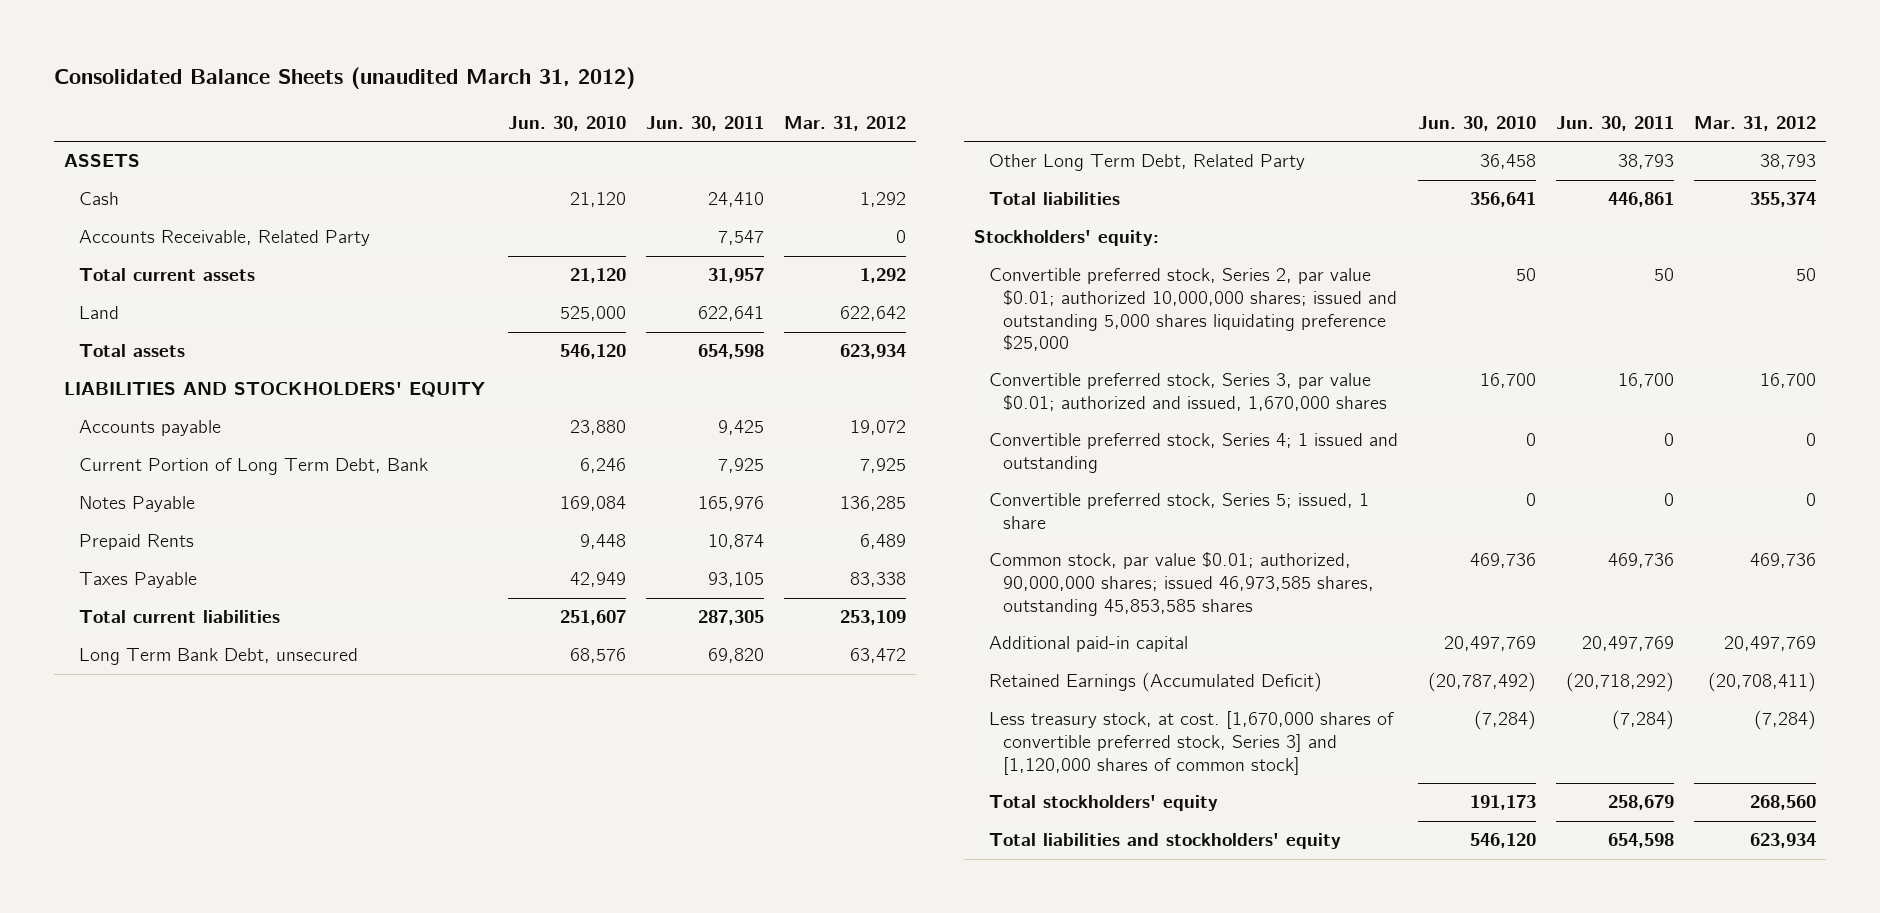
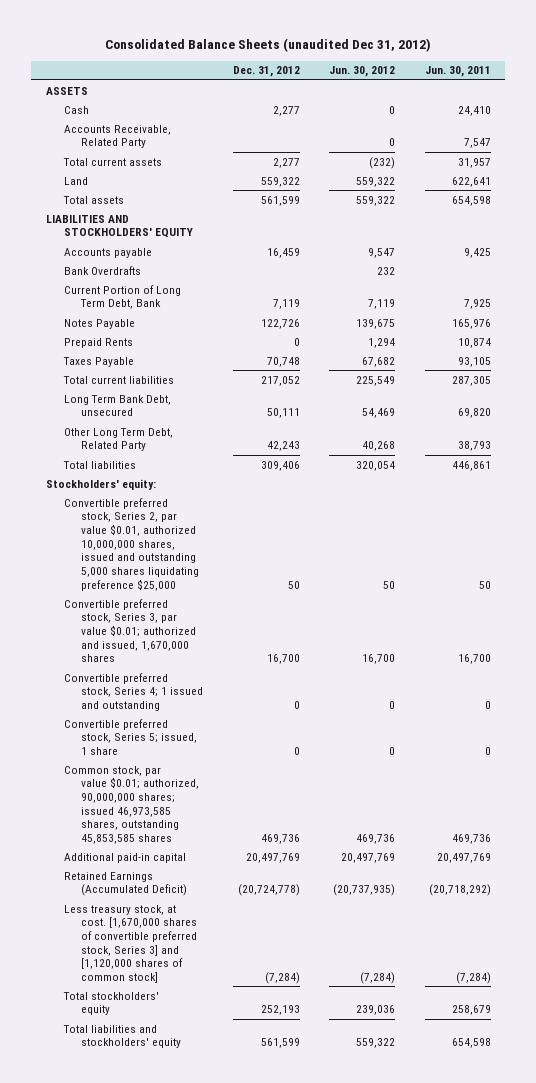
[54,67,636,90] Consolidated Balance Sheets (unaudited March 31, 2012) -> [105,38,432,53] Consolidated Balance Sheets (unaudited Dec 31, 2012)
[508,115,627,131] Jun. 30, 2010 -> none
[784,115,907,131] Mar. 31, 2012 -> none
none -> [232,66,300,78] Dec. 31, 2012
none -> [329,66,396,78] Jun. 30, 2012
none -> [63,265,141,275] Bank Overdrafts
[988,268,1398,352] Convertible preferred stock, Series 2, par value $0.01; authorized 10,000,000 shares; issued and outstanding 5,000 shares liquidating preference $25,000 -> [63,497,200,591] Convertible preferred stock, Series 2, par value $0.01, authorized 10,000,000 shares, issued and outstanding 5,000 shares liquidating preference $25,000

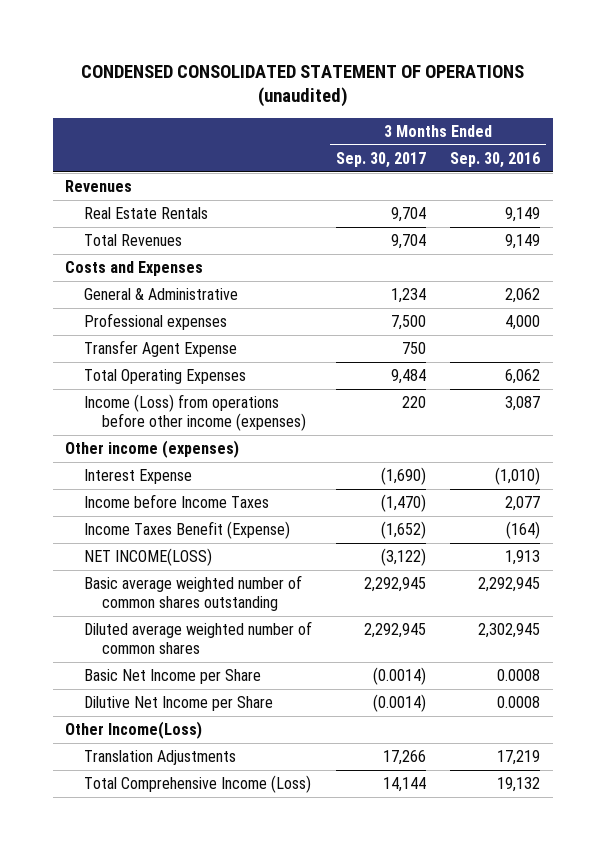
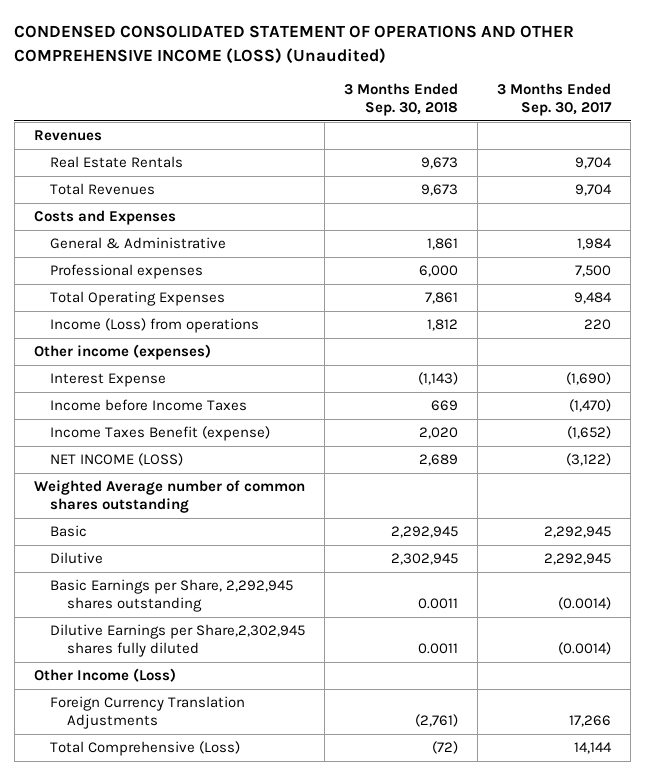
[80,64,524,108] CONDENSED CONSOLIDATED STATEMENT OF OPERATIONS (unaudited) -> [14,25,575,64] CONDENSED CONSOLIDATED STATEMENT OF OPERATIONS AND OTHER COMPREHENSIVE INCOME (LOSS) (Unaudited)
[450,151,541,168] Sep. 30, 2016 -> none
none -> [344,82,459,116] 3 Months Ended Sep. 30, 2018
[391,287,427,303] 1,234 -> [577,238,613,251] 1,984
[83,339,237,357] Transfer Agent Expense -> none
[83,393,307,431] Income (Loss) from operations before other income (expenses) -> [50,318,260,334] Income (Loss) from operations
[83,520,290,539] Income Taxes Benefit (Expense) -> [50,426,271,442] Income Taxes Benefit (expense)
[83,547,212,566] NET INCOME(LOSS) -> [50,453,184,467] NET INCOME (LOSS)
none -> [33,480,305,514] Weighted Average number of common shares outstanding
[83,574,302,611] Basic average weighted number of common shares outstanding -> [50,525,88,538] Basic
[83,620,312,654] Diluted average weighted number of common shares -> [50,552,104,565] Dilutive
[83,668,261,684] Basic Net Income per Share -> [50,579,294,613] Basic Earnings per Share, 2,292,945 shares outstanding
[83,695,273,711] Dilutive Net Income per Share -> [50,624,306,658] Dilutive Earnings per Share,2,302,945 shares fully diluted
[65,720,203,739] Other Income(Loss) -> [33,668,176,683] Other Income (Loss)
[83,749,236,765] Translation Adjustments -> [50,696,246,730] Foreign Currency Translation Adjustments
[83,774,311,793] Total Comprehensive Income (Loss) -> [50,741,241,757] Total Comprehensive (Loss)

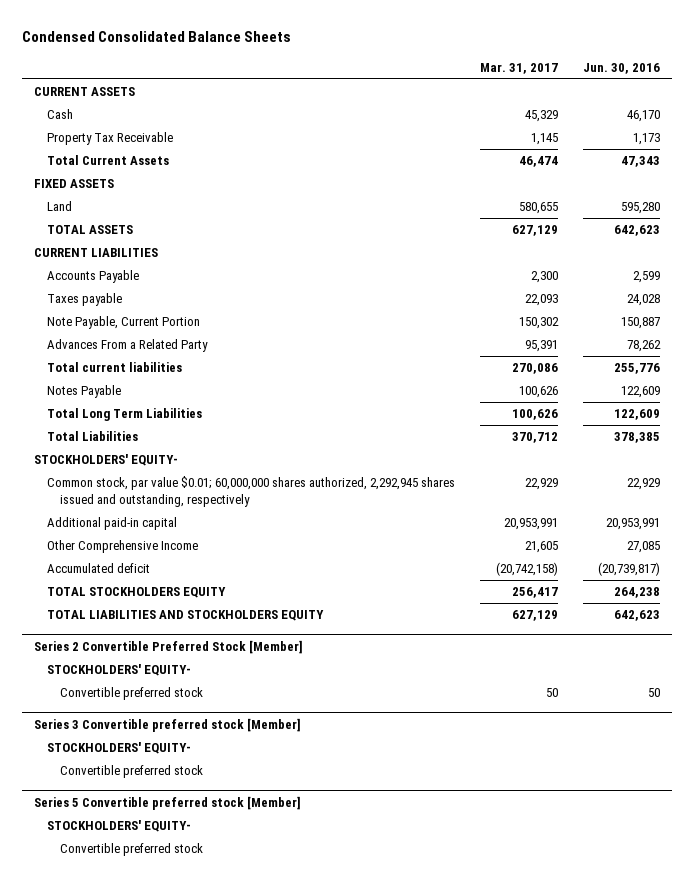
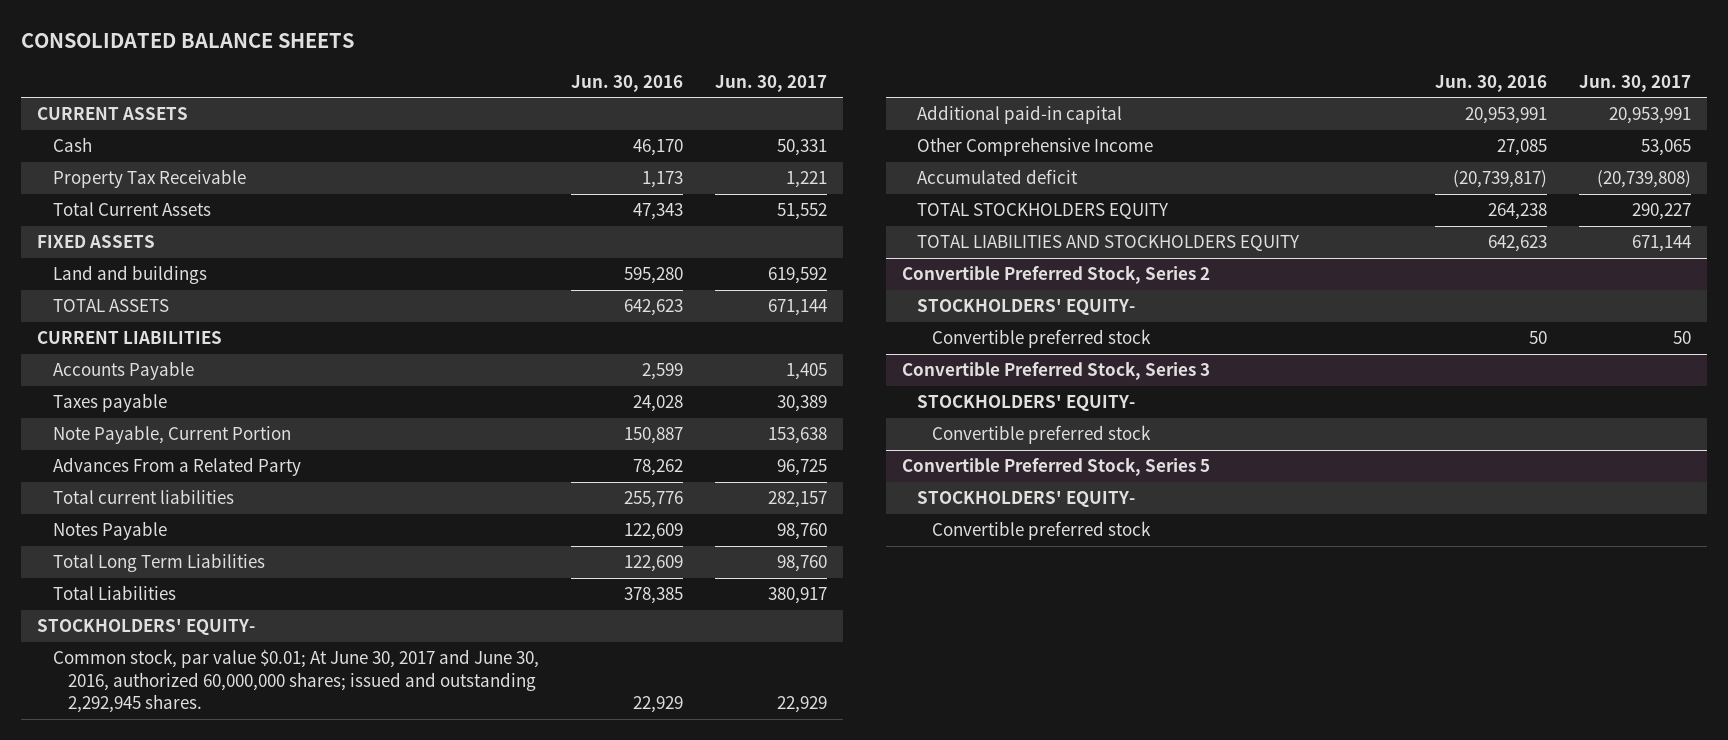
[21,31,291,43] Condensed Consolidated Balance Sheets -> [21,33,355,49] CONSOLIDATED BALANCE SHEETS
[479,62,558,74] Mar. 31, 2017 -> none
none -> [714,74,827,92] Jun. 30, 2017
[46,201,72,212] Land -> [52,265,207,285] Land and buildings
[46,476,455,507] Common stock, par value $0.01; 60,000,000 shares authorized, 2,292,945 shares issued and outstanding, respectively -> [52,649,539,713] Common stock, par value $0.01; At June 30, 2017 and June 30, 2016, authorized 60,000,000 shares; issued and outstanding 2,292,945 shares.
[34,639,304,654] Series 2 Convertible Preferred Stock [Member] -> [901,265,1210,285] Convertible Preferred Stock, Series 2
[34,717,302,732] Series 3 Convertible preferred stock [Member] -> [901,361,1210,381] Convertible Preferred Stock, Series 3
[34,795,302,810] Series 5 Convertible preferred stock [Member] -> [901,457,1210,477] Convertible Preferred Stock, Series 5

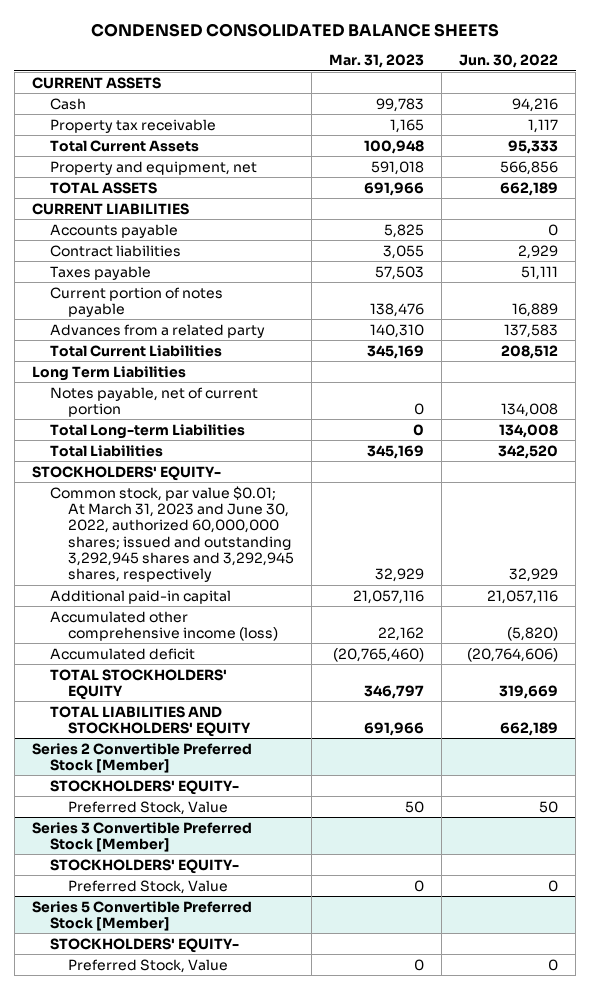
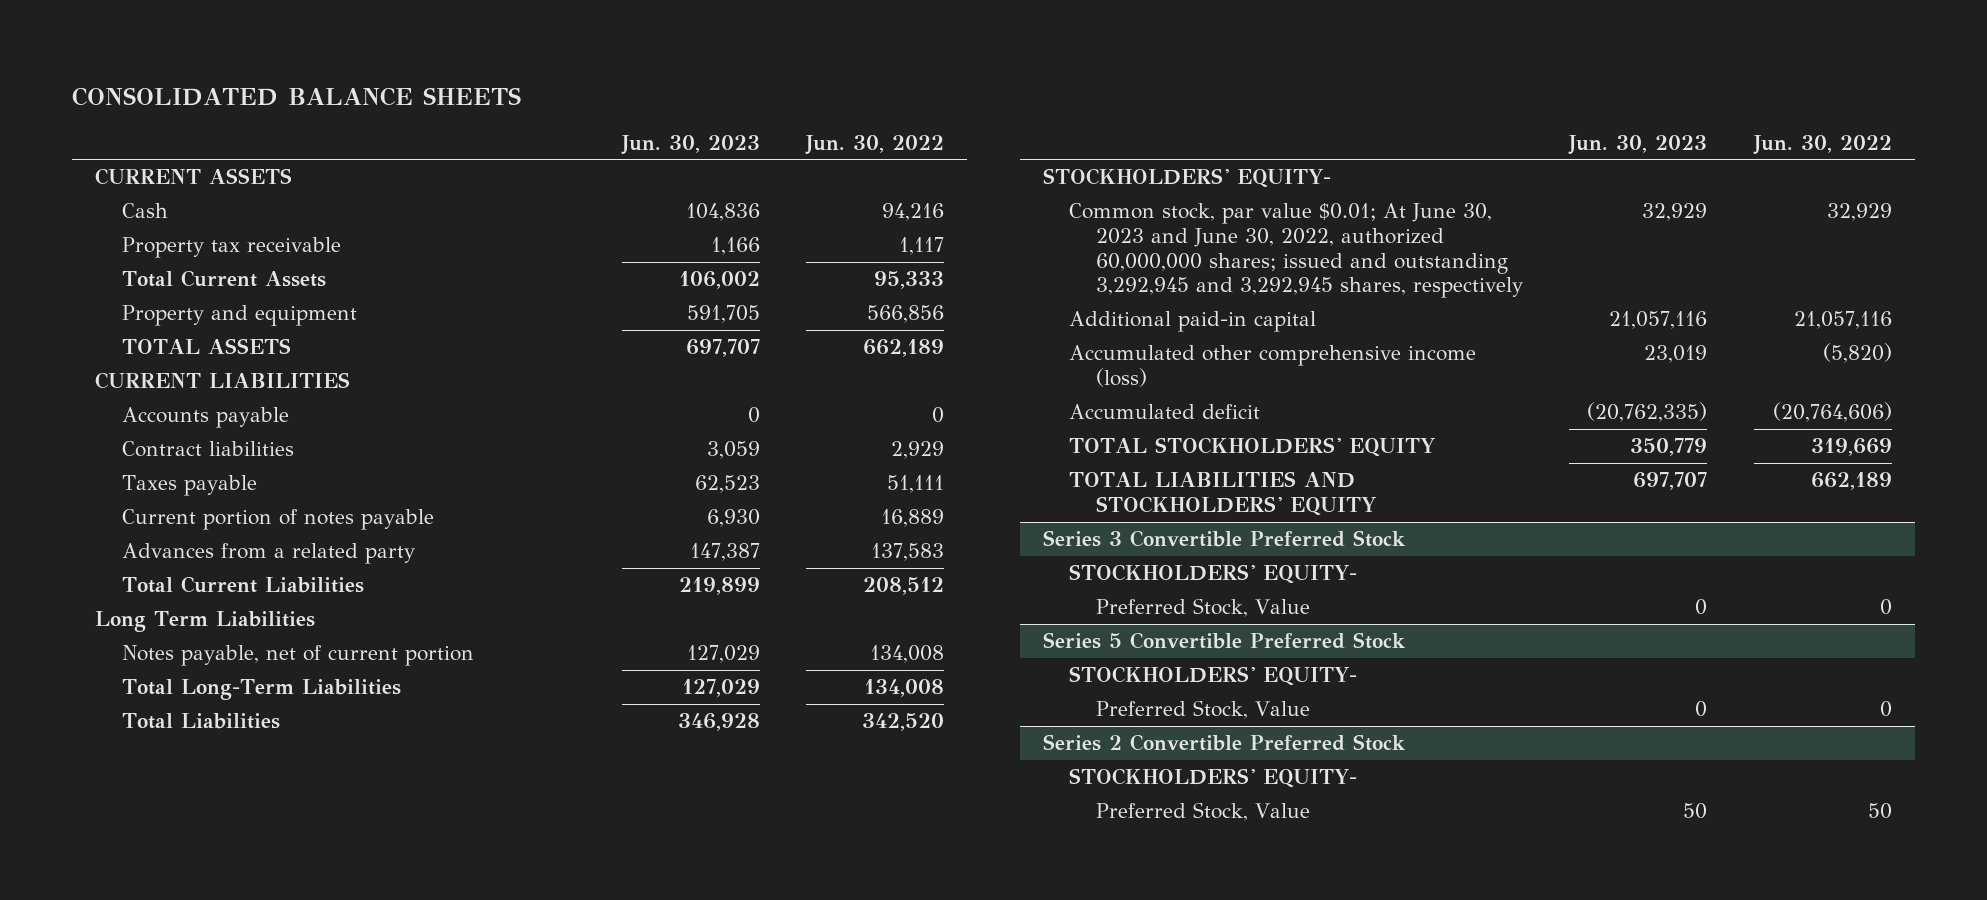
[91,22,500,37] CONDENSED CONSOLIDATED BALANCE SHEETS -> [72,86,522,106] CONSOLIDATED BALANCE SHEETS
[329,54,425,69] Mar. 31, 2023 -> none
none -> [620,134,760,155] Jun. 30, 2023
[49,160,257,175] Property and equipment, net -> [121,305,357,327] Property and equipment
[49,423,245,439] Total Long-term Liabilities -> [121,679,401,701] Total Long-Term Liabilities
[49,485,294,583] Common stock, par value $0.01; At March 31, 2023 and June 30, 2022, authorized 60,000,000 shares; issued and outstanding 3,292,945 shares and 3,292,945 shares, respectively -> [1069,203,1524,299] Common stock, par value $0.01; At June 30, 2023 and June 30, 2022, authorized 60,000,000 shares; issued and outstanding 3,292,945 and 3,292,945 shares, respectively
[32,742,253,773] Series 2 Convertible Preferred Stock [Member] -> none
[49,779,239,795] STOCKHOLDERS' EQUITY- -> none
[67,800,228,815] Preferred Stock, Value -> none
[32,821,253,852] Series 3 Convertible Preferred Stock [Member] -> [1042,530,1406,548] Series 3 Convertible Preferred Stock
[32,900,253,931] Series 5 Convertible Preferred Stock [Member] -> [1042,632,1406,650] Series 5 Convertible Preferred Stock
none -> [1042,734,1406,752] Series 2 Convertible Preferred Stock
none -> [1069,768,1358,789] STOCKHOLDERS' EQUITY-
none -> [1096,802,1311,822] Preferred Stock, Value

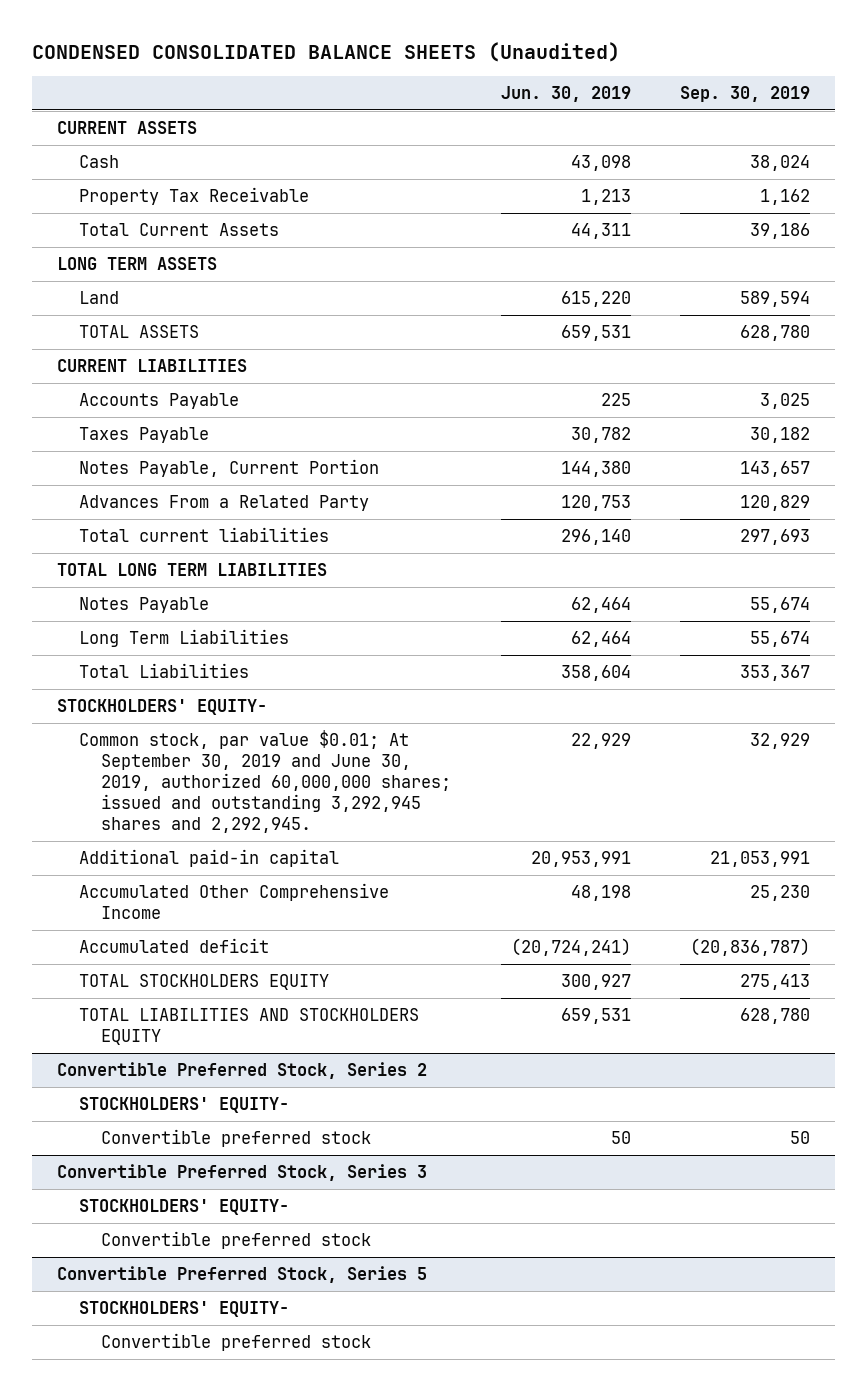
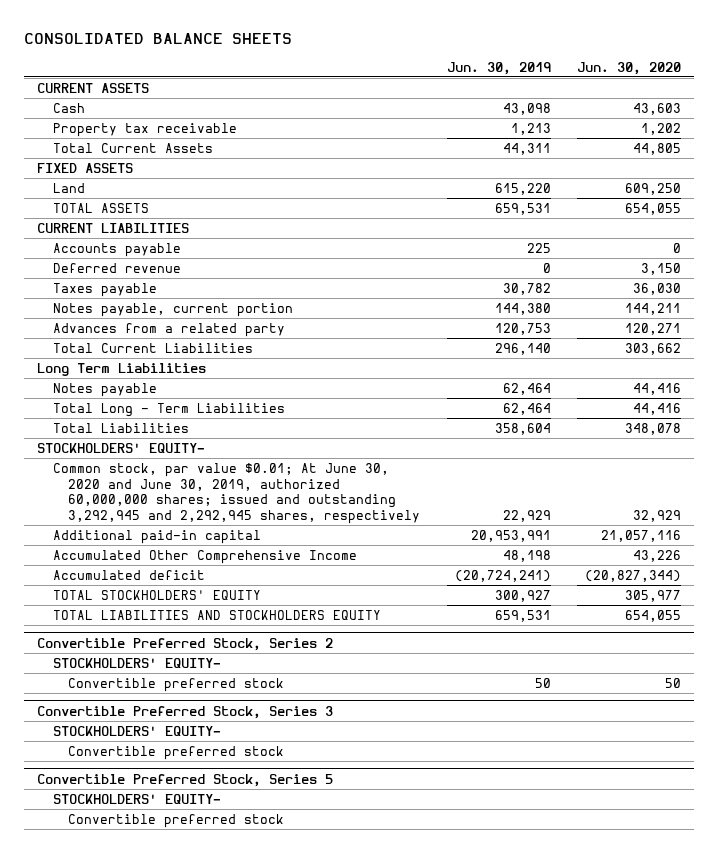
[32,41,621,62] CONDENSED CONSOLIDATED BALANCE SHEETS (Unaudited) -> [24,32,293,44] CONSOLIDATED BALANCE SHEETS
[680,86,811,103] Sep. 30, 2019 -> none
none -> [577,61,682,75] Jun. 30, 2020
[78,187,309,206] Property Tax Receivable -> [52,122,237,137] Property tax receivable
[57,257,218,271] LONG TERM ASSETS -> [37,162,134,173] FIXED ASSETS
[78,393,239,410] Accounts Payable -> [52,242,181,257] Accounts payable
none -> [52,262,181,273] Deferred revenue
[78,427,209,444] Taxes Payable -> [52,282,157,297] Taxes payable
[78,459,379,478] Notes Payable, Current Portion -> [52,302,293,317] Notes payable, current portion
[78,495,369,512] Advances From a Related Party -> [52,322,285,337] Advances from a related party
[78,527,329,543] Total current liabilities -> [52,342,253,353] Total Current Liabilities
[57,563,328,577] TOTAL LONG TERM LIABILITIES -> [37,362,207,376] Long Term Liabilities
[78,597,209,614] Notes Payable -> [52,382,157,397] Notes payable
[78,629,289,648] Long Term Liabilities -> [52,402,285,417] Total Long - Term Liabilities
[78,730,451,833] Common stock, par value $0.01; At September 30, 2019 and June 30, 2019, authorized 60,000,000 shares; issued and outstanding 3,292,945 shares and 2,292,945. -> [52,462,421,525] Common stock, par value $0.01; At June 30, 2020 and June 30, 2019, authorized 60,000,000 shares; issued and outstanding 3,292,945 and 2,292,945 shares, respectively
[78,974,329,991] TOTAL STOCKHOLDERS EQUITY -> [52,589,261,600] TOTAL STOCKHOLDERS' EQUITY

